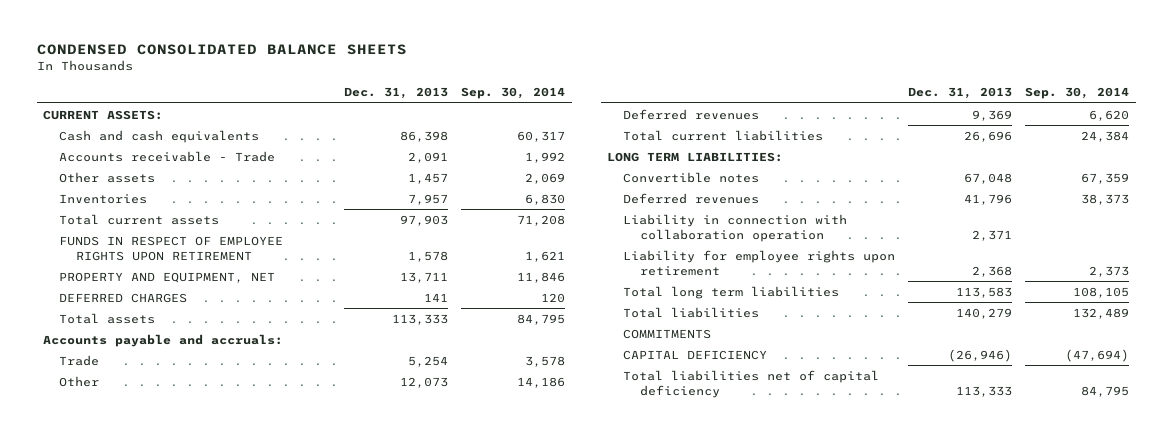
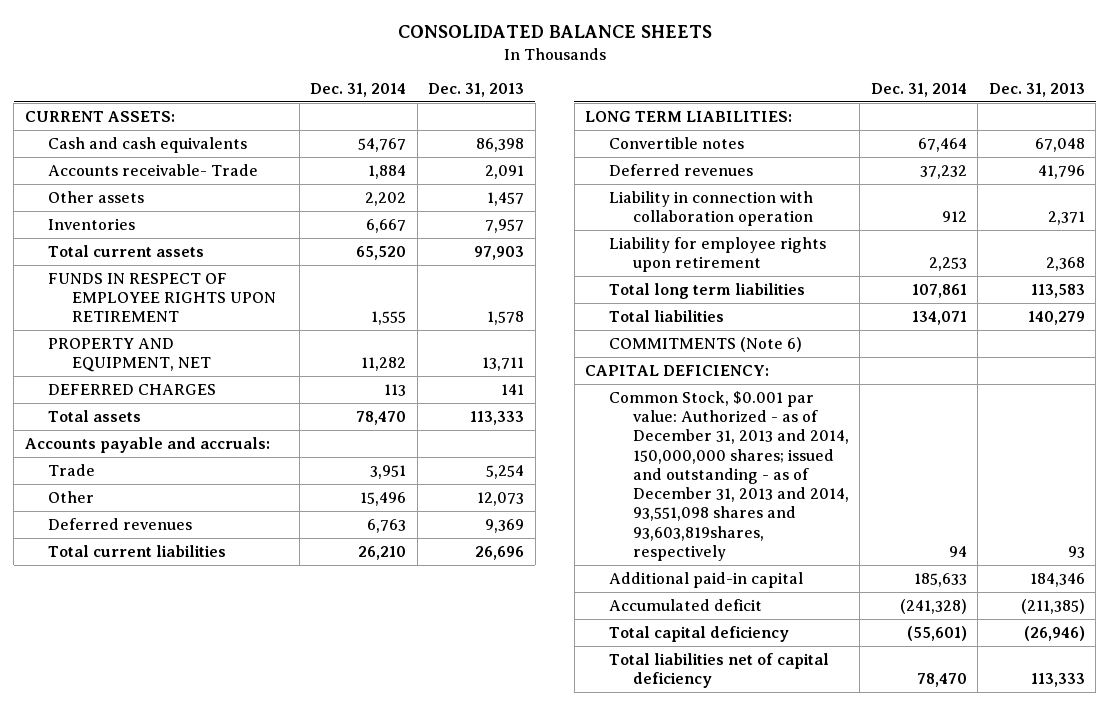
[36,44,407,56] CONDENSED CONSOLIDATED BALANCE SHEETS -> [397,25,712,39] CONSOLIDATED BALANCE SHEETS
[461,87,566,100] Sep. 30, 2014 -> none
none -> [310,83,407,98] Dec. 31, 2014
[59,150,276,162] Accounts receivable - Trade -> [48,163,259,176] Accounts receivable- Trade
[623,328,712,339] COMMITMENTS -> [609,336,803,352] COMMITMENTS (Note 6)
none -> [585,364,770,376] CAPITAL DEFICIENCY:
none -> [609,390,849,561] Common Stock, $0.001 par value: Authorized - as of December 31, 2013 and 2014, 150,000,000 shares; issued and outstanding - as of December 31, 2013 and 2014, 93,551,098 shares and 93,603,819shares, respectively
none -> [609,571,804,588] Additional paid-in capital
none -> [609,598,763,611] Accumulated deficit
[623,349,768,360] CAPITAL DEFICIENCY -> [609,625,790,642] Total capital deficiency

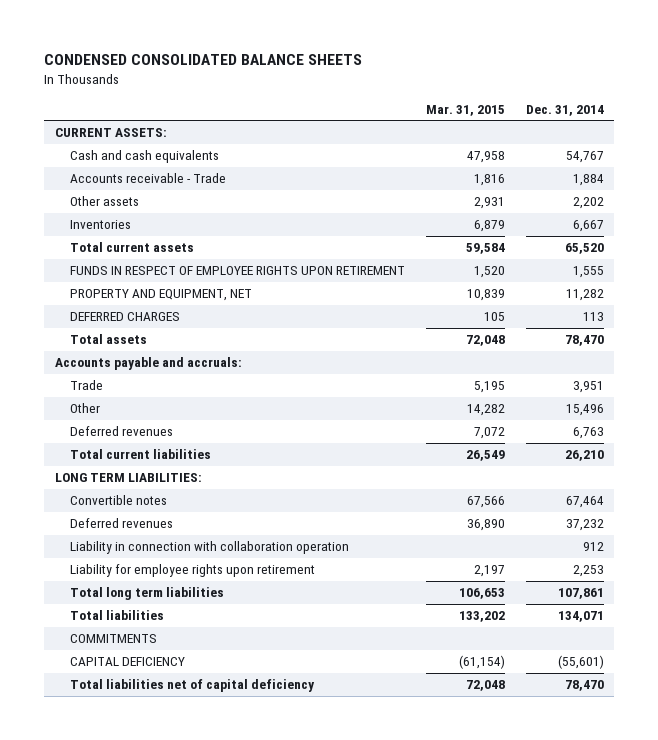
[397,25,712,39] CONSOLIDATED BALANCE SHEETS -> [44,54,363,66] CONDENSED CONSOLIDATED BALANCE SHEETS
[428,83,525,98] Dec. 31, 2013 -> none
none -> [425,104,505,116] Mar. 31, 2015
[48,163,259,176] Accounts receivable- Trade -> [70,173,227,184] Accounts receivable - Trade
[585,364,770,376] CAPITAL DEFICIENCY: -> none
[609,390,849,561] Common Stock, $0.001 par value: Authorized - as of December 31, 2013 and 2014, 150,000,000 shares; issued and outstanding - as of December 31, 2013 and 2014, 93,551,098 shares and 93,603,819shares, respectively -> none
[609,571,804,588] Additional paid-in capital -> none
[609,598,763,611] Accumulated deficit -> none
[609,336,803,352] COMMITMENTS (Note 6) -> [70,634,158,644] COMMITMENTS
[609,625,790,642] Total capital deficiency -> [70,657,186,667] CAPITAL DEFICIENCY

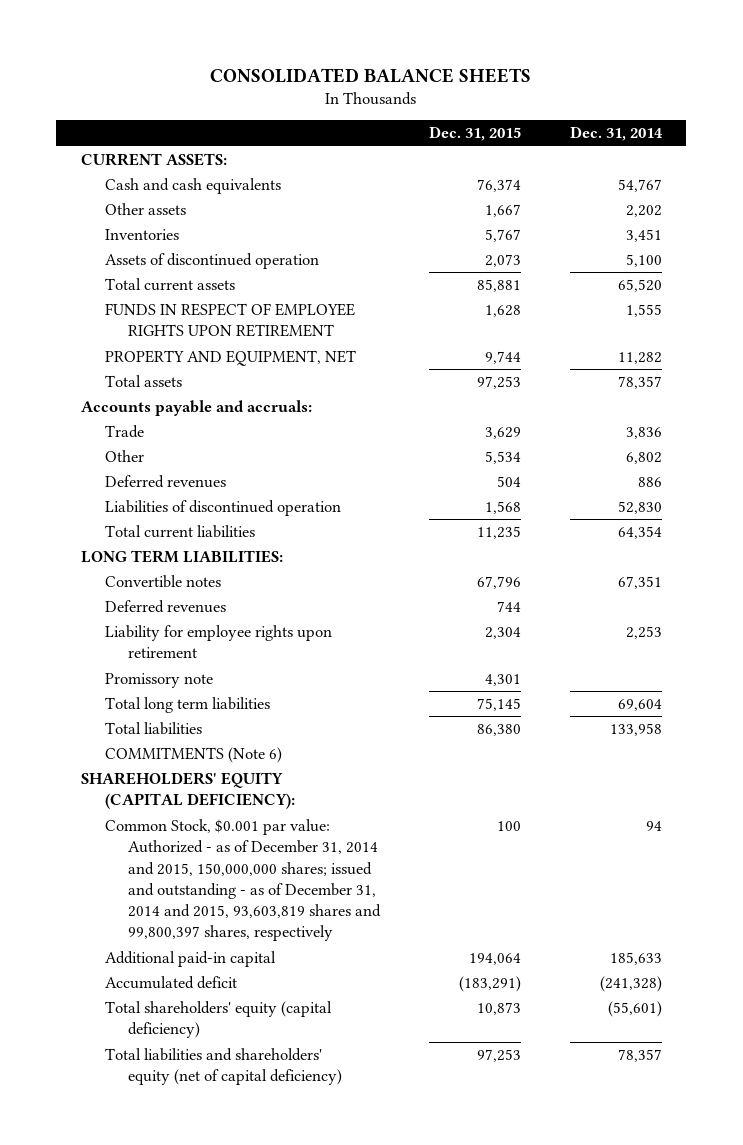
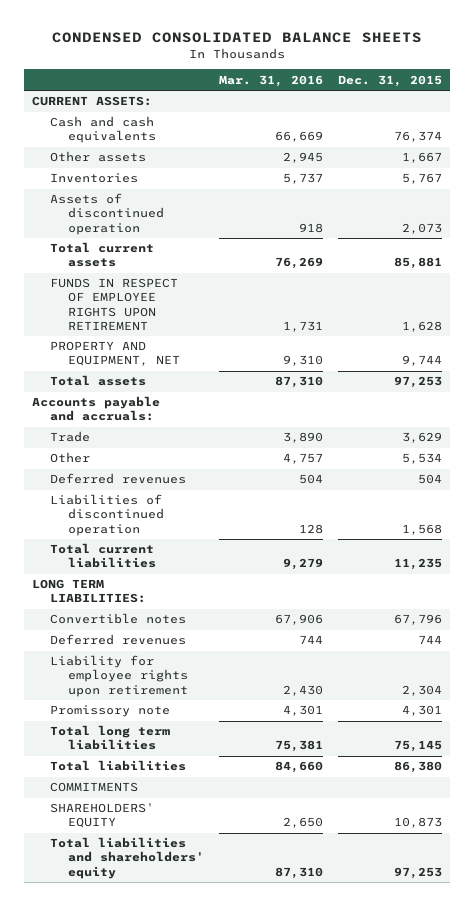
[210,67,532,83] CONSOLIDATED BALANCE SHEETS -> [51,32,422,44] CONDENSED CONSOLIDATED BALANCE SHEETS
[569,126,663,142] Dec. 31, 2014 -> none
none -> [219,74,324,87] Mar. 31, 2016
[80,772,295,810] SHAREHOLDERS' EQUITY (CAPITAL DEFICIENCY): -> none
[104,819,382,942] Common Stock, $0.001 par value: Authorized - as of December 31, 2014 and 2015, 150,000,000 shares; issued and outstanding - as of December 31, 2014 and 2015, 93,603,819 shares and 99,800,397 shares, respectively -> none
[104,951,276,968] Additional paid-in capital -> none
[104,976,237,990] Accumulated deficit -> none
[104,747,282,764] COMMITMENTS (Note 6) -> [49,782,138,793] COMMITMENTS
[104,1001,332,1039] Total shareholders' equity (capital deficiency) -> [49,803,154,829] SHAREHOLDERS' EQUITY
[104,1048,343,1086] Total liabilities and shareholders' equity (net of capital deficiency) -> [49,837,205,879] Total liabilities and shareholders' equity

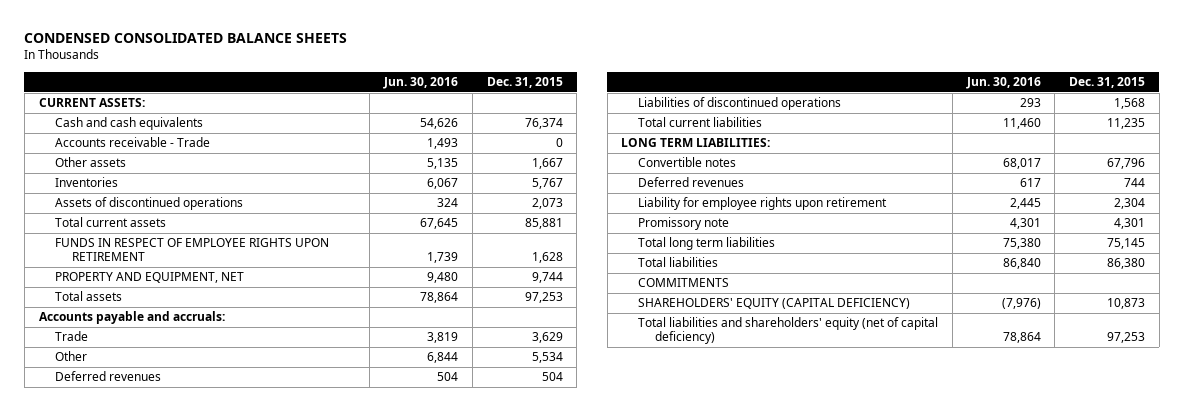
[219,74,324,87] Mar. 31, 2016 -> none
none -> [382,76,458,89] Jun. 30, 2016
none -> [55,137,211,148] Accounts receivable - Trade
[49,193,165,235] Assets of discontinued operation -> [55,197,244,211] Assets of discontinued operations
[49,494,165,536] Liabilities of discontinued operation -> [637,97,841,111] Liabilities of discontinued operations
[49,803,154,829] SHAREHOLDERS' EQUITY -> [637,298,910,310] SHAREHOLDERS' EQUITY (CAPITAL DEFICIENCY)
[49,837,205,879] Total liabilities and shareholders' equity -> [637,317,938,345] Total liabilities and shareholders' equity (net of capital deficiency)

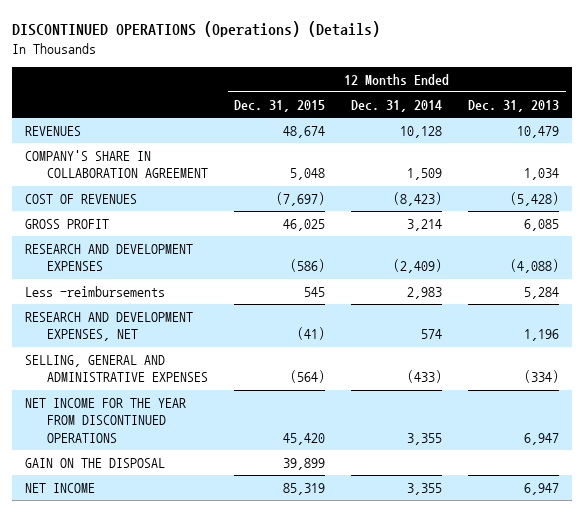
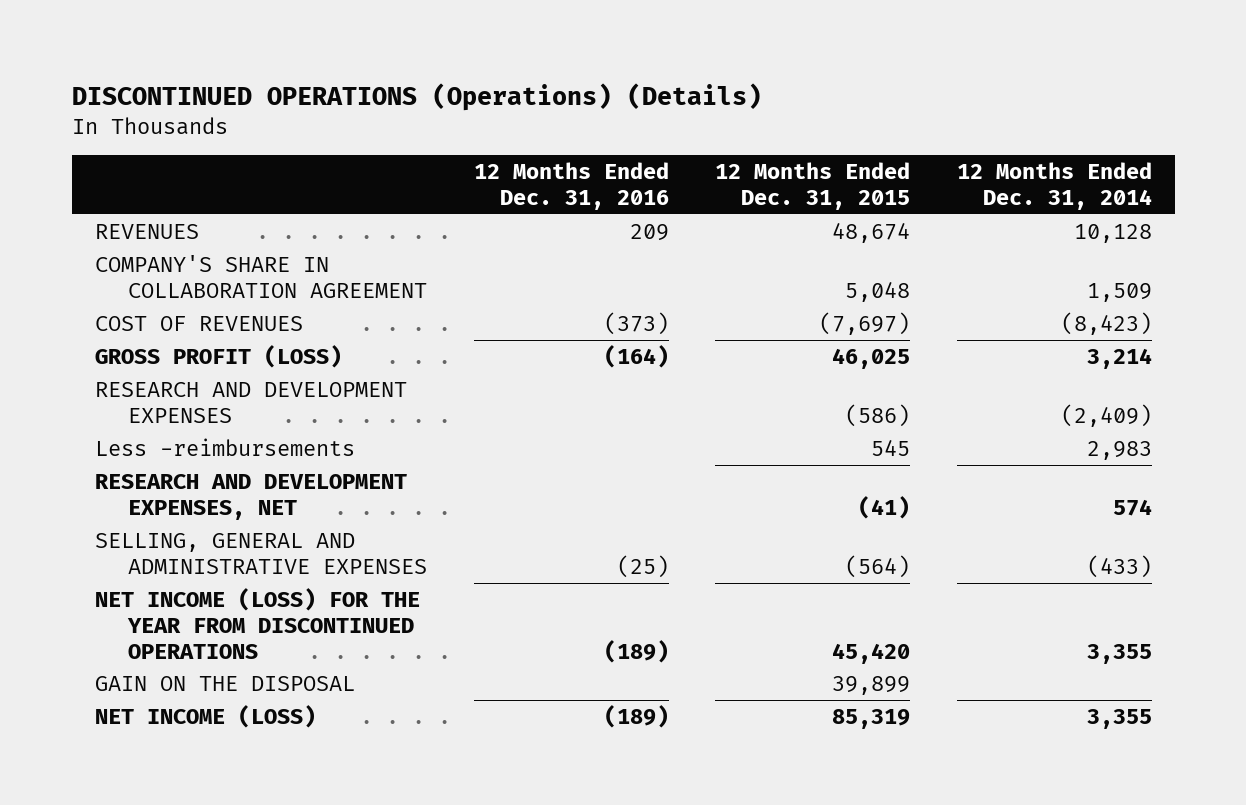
[468,100,560,113] Dec. 31, 2013 -> none
none -> [473,161,669,210] 12 Months Ended Dec. 31, 2016
[25,219,110,230] GROSS PROFIT -> [94,344,342,368] GROSS PROFIT (LOSS)
[25,398,187,443] NET INCOME FOR THE YEAR FROM DISCONTINUED OPERATIONS -> [94,587,420,659] NET INCOME (LOSS) FOR THE YEAR FROM DISCONTINUED OPERATIONS
[25,483,96,494] NET INCOME -> [94,704,316,728] NET INCOME (LOSS)

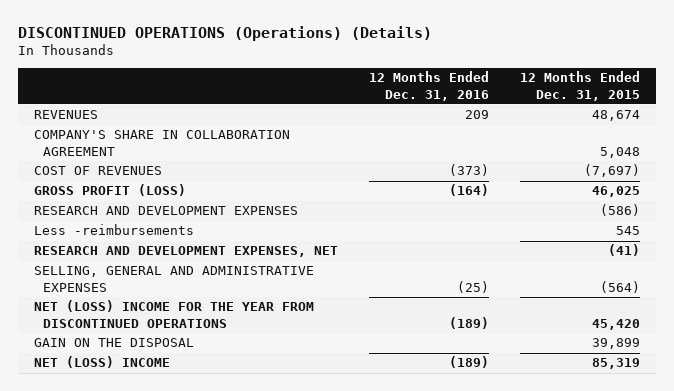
[956,161,1152,210] 12 Months Ended Dec. 31, 2014 -> none
[94,587,420,659] NET INCOME (LOSS) FOR THE YEAR FROM DISCONTINUED OPERATIONS -> [33,300,314,328] NET (LOSS) INCOME FOR THE YEAR FROM DISCONTINUED OPERATIONS
[94,704,316,728] NET INCOME (LOSS) -> [33,356,170,369] NET (LOSS) INCOME

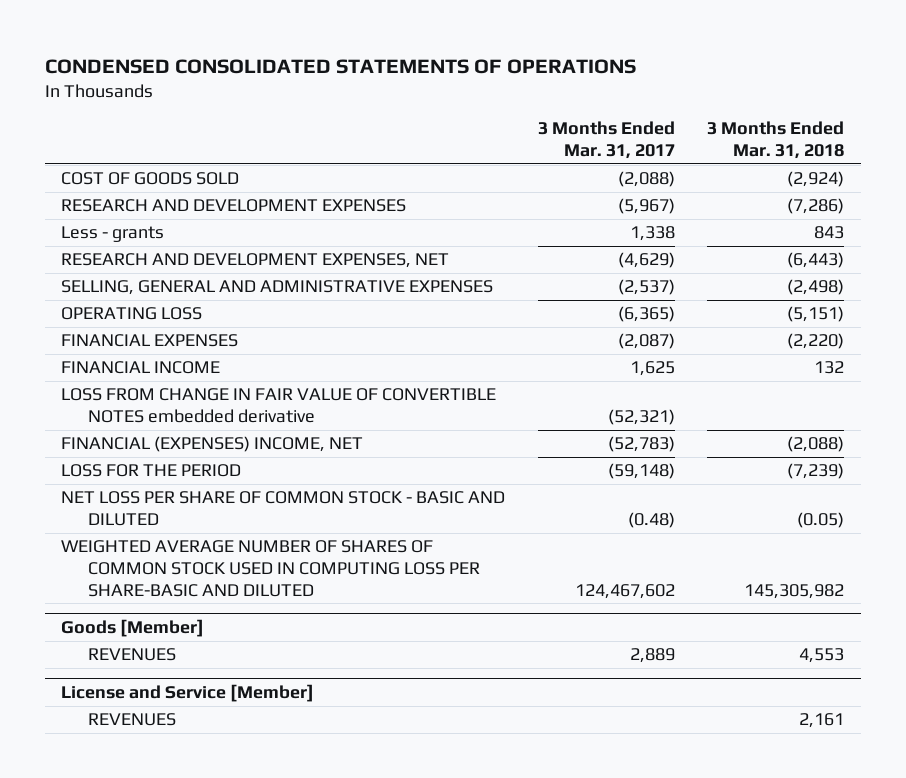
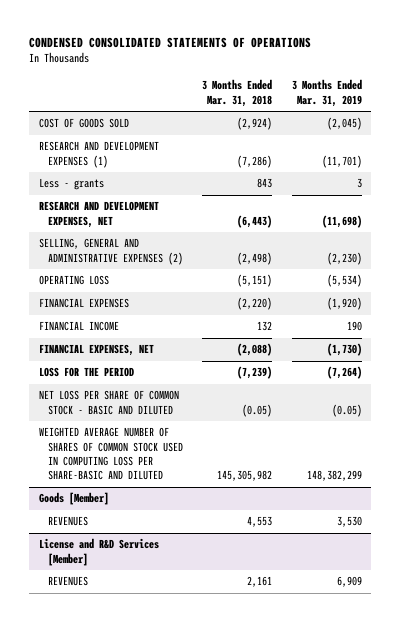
[537,121,675,159] 3 Months Ended Mar. 31, 2017 -> none
none -> [291,79,362,107] 3 Months Ended Mar. 31, 2019
[61,199,407,213] RESEARCH AND DEVELOPMENT EXPENSES -> [38,141,159,168] RESEARCH AND DEVELOPMENT EXPENSES (1)
[61,280,494,296] SELLING, GENERAL AND ADMINISTRATIVE EXPENSES -> [38,238,184,265] SELLING, GENERAL AND ADMINISTRATIVE EXPENSES (2)
[61,388,497,423] LOSS FROM CHANGE IN FAIR VALUE OF CONVERTIBLE NOTES embedded derivative -> none
[61,436,364,453] FINANCIAL (EXPENSES) INCOME, NET -> [38,344,154,357] FINANCIAL EXPENSES, NET
[61,684,315,703] License and Service [Member] -> [38,538,159,566] License and R&D Services [Member]

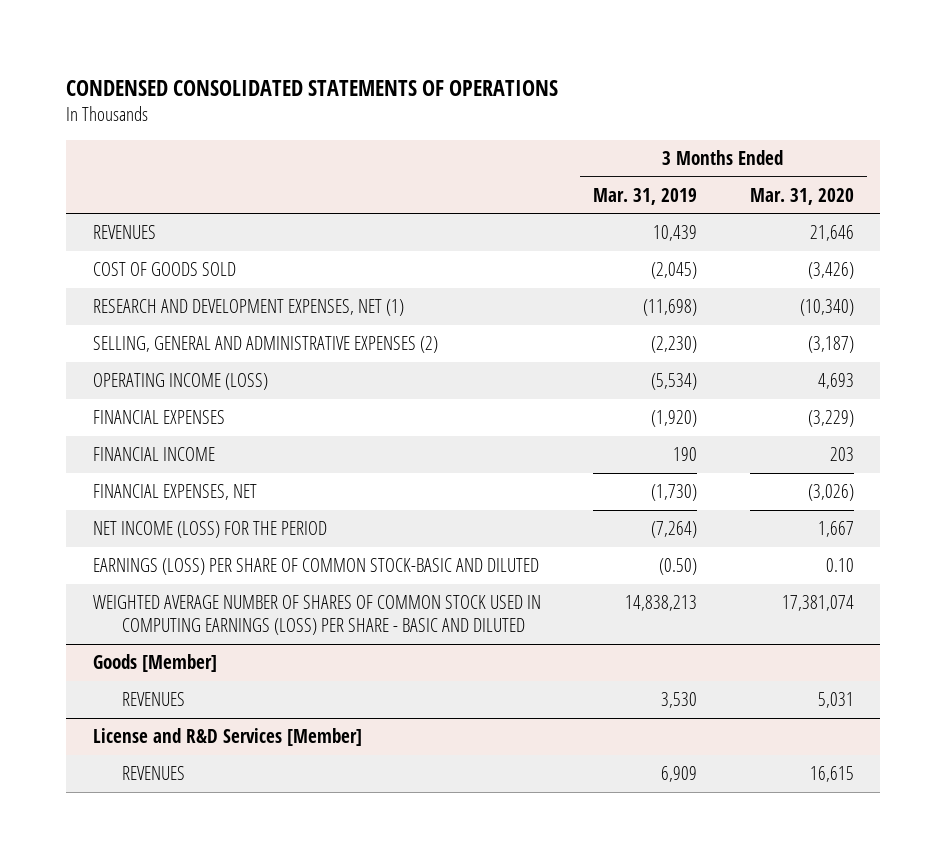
[202,79,273,107] 3 Months Ended Mar. 31, 2018 -> none
none -> [749,187,854,205] Mar. 31, 2020
none -> [92,225,156,240] REVENUES
[38,178,104,191] Less - grants -> none
[38,201,159,228] RESEARCH AND DEVELOPMENT EXPENSES, NET -> none
[38,141,159,168] RESEARCH AND DEVELOPMENT EXPENSES (1) -> [92,299,404,317] RESEARCH AND DEVELOPMENT EXPENSES, NET (1)
[321,154,362,168] (11,701) -> [643,299,698,317] (11,698)
[38,275,109,286] OPERATING LOSS -> [92,373,268,391] OPERATING INCOME (LOSS)
[38,367,134,378] LOSS FOR THE PERIOD -> [92,521,327,539] NET INCOME (LOSS) FOR THE PERIOD
[38,390,179,415] NET LOSS PER SHARE OF COMMON STOCK - BASIC AND DILUTED -> [92,558,539,576] EARNINGS (LOSS) PER SHARE OF COMMON STOCK-BASIC AND DILUTED
[331,403,362,417] (0.05) -> [659,558,698,576] (0.50)
[38,427,184,481] WEIGHTED AVERAGE NUMBER OF SHARES OF COMMON STOCK USED IN COMPUTING LOSS PER SHARE-BASIC AND DILUTED -> [92,595,541,636] WEIGHTED AVERAGE NUMBER OF SHARES OF COMMON STOCK USED IN COMPUTING EARNINGS (LOSS) PER SHARE - BASIC AND DILUTED
[306,470,362,482] 148,382,299 -> [625,595,698,612] 14,838,213

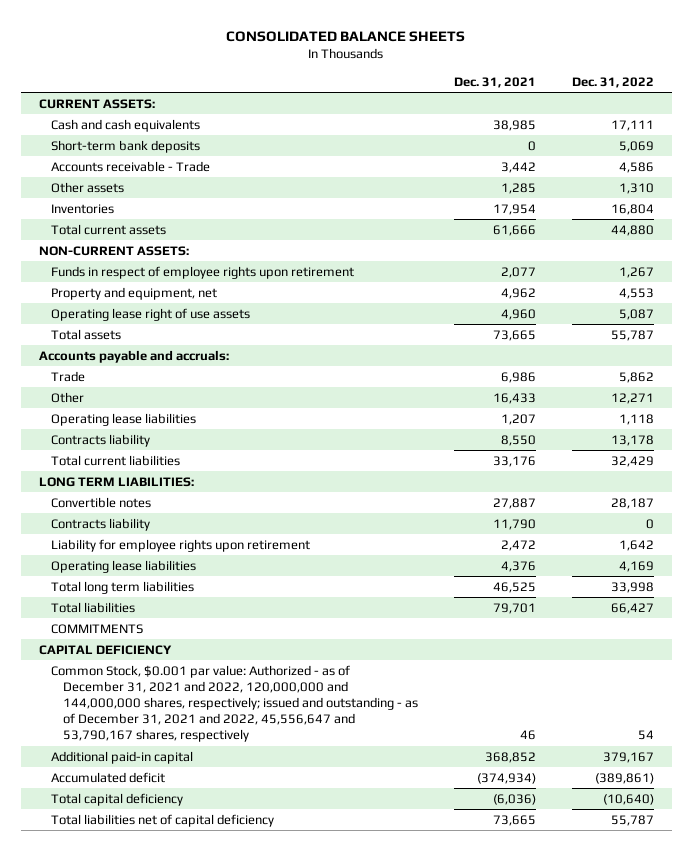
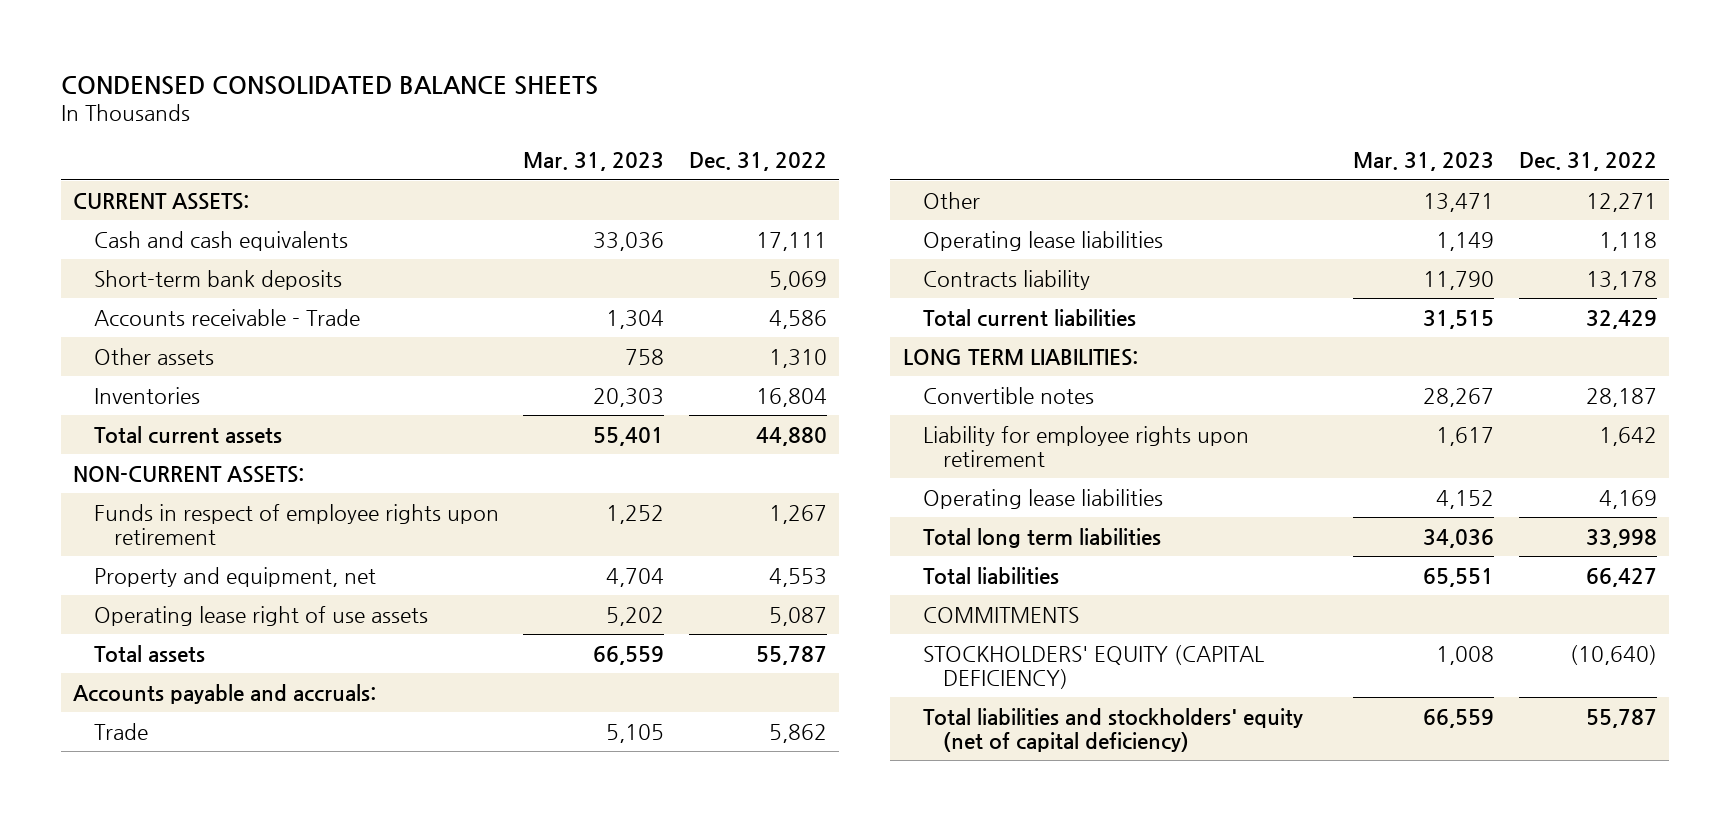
[226,31,466,43] CONSOLIDATED BALANCE SHEETS -> [60,75,598,95] CONDENSED CONSOLIDATED BALANCE SHEETS
[453,76,536,88] Dec. 31, 2021 -> none
none -> [523,152,665,172] Mar. 31, 2023
[51,517,151,531] Contracts liability -> none
[39,644,173,655] CAPITAL DEFICIENCY -> none
[51,664,419,743] Common Stock, $0.001 par value: Authorized - as of December 31, 2021 and 2022, 120,000,000 and 144,000,000 shares, respectively; issued and outstanding - as of December 31, 2021 and 2022, 45,556,647 and 53,790,167 shares, respectively -> none
[51,750,194,764] Additional paid-in capital -> none
[51,771,166,783] Accumulated deficit -> none
[51,792,184,806] Total capital deficiency -> [923,644,1265,690] STOCKHOLDERS' EQUITY (CAPITAL DEFICIENCY)
[51,813,275,827] Total liabilities net of capital deficiency -> [923,707,1304,753] Total liabilities and stockholders' equity (net of capital deficiency)

